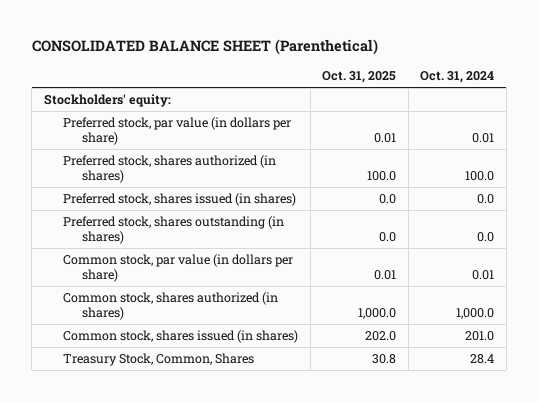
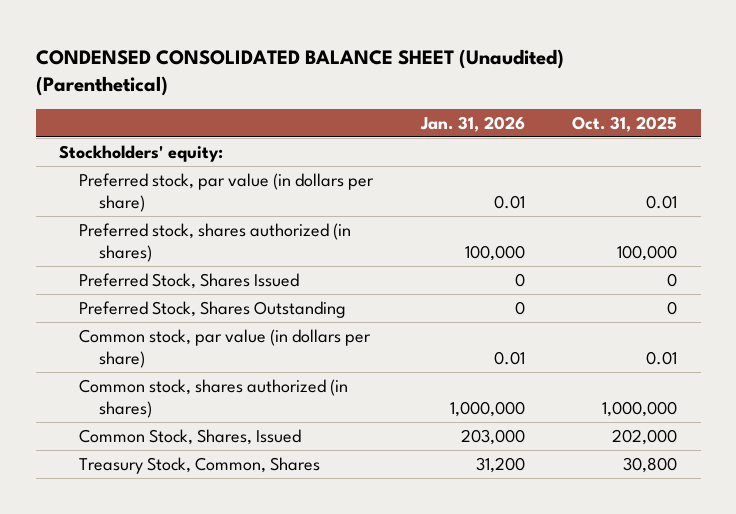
[31,39,378,56] CONSOLIDATED BALANCE SHEET (Parenthetical) -> [35,48,564,97] CONDENSED CONSOLIDATED BALANCE SHEET (Unaudited) (Parenthetical)
[420,71,495,84] Oct. 31, 2024 -> none
none -> [419,115,525,132] Jan. 31, 2026
[367,171,397,182] 100.0 -> [616,245,677,262] 100,000
[63,193,297,207] Preferred stock, shares issued (in shares) -> [79,272,300,289] Preferred Stock, Shares Issued
[379,194,397,205] 0.0 -> [666,272,677,287] 0
[63,216,285,245] Preferred stock, shares outstanding (in shares) -> [79,300,347,318] Preferred Stock, Shares Outstanding
[379,232,397,243] 0.0 -> [666,300,677,315] 0
[358,308,397,320] 1,000.0 -> [601,401,677,418] 1,000,000
[63,330,299,344] Common stock, shares issued (in shares) -> [79,428,302,445] Common Stock, Shares, Issued
[365,331,397,342] 202.0 -> [611,428,677,445] 202,000
[372,354,397,365] 30.8 -> [622,456,677,473] 30,800

